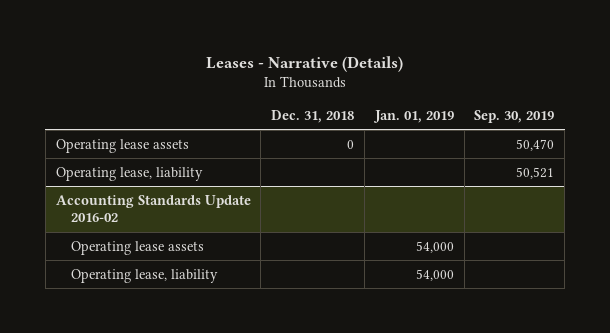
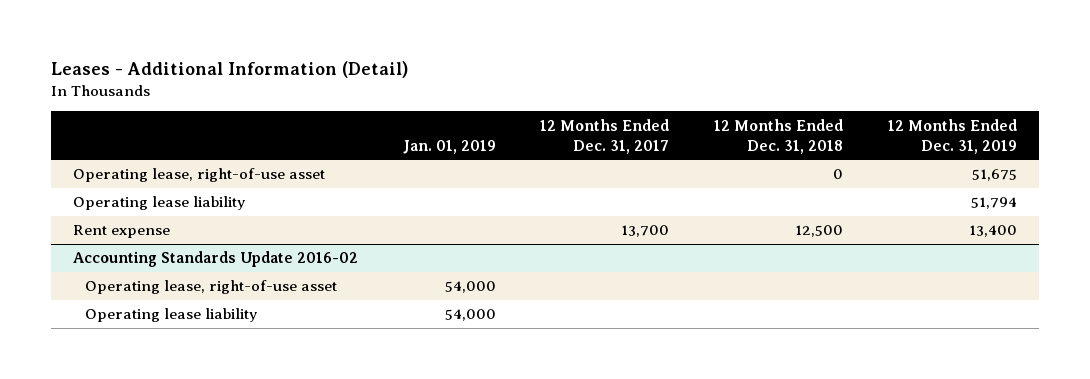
[205,55,403,72] Leases - Narrative (Details) -> [50,60,408,78] Leases - Additional Information (Detail)
[271,109,355,123] Dec. 31, 2018 -> none
[474,109,555,123] Sep. 30, 2019 -> none
none -> [540,118,670,154] 12 Months Ended Dec. 31, 2017
none -> [713,118,843,154] 12 Months Ended Dec. 31, 2018
none -> [887,118,1017,154] 12 Months Ended Dec. 31, 2019
[55,138,189,153] Operating lease assets -> [73,168,326,183] Operating lease, right-of-use asset
[55,166,203,181] Operating lease, liability -> [73,196,246,211] Operating lease liability
none -> [73,225,171,239] Rent expense
[71,240,205,255] Operating lease assets -> [85,280,338,295] Operating lease, right-of-use asset
[71,268,219,283] Operating lease, liability -> [85,308,258,323] Operating lease liability

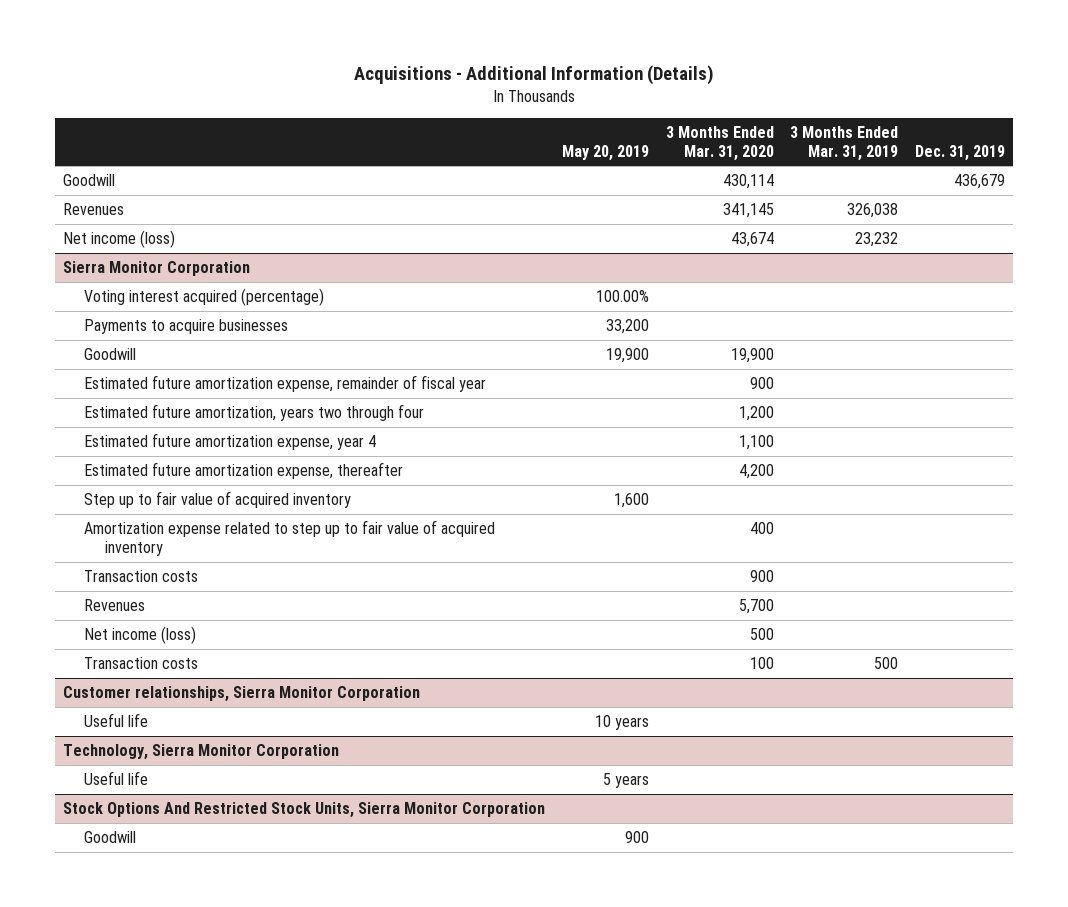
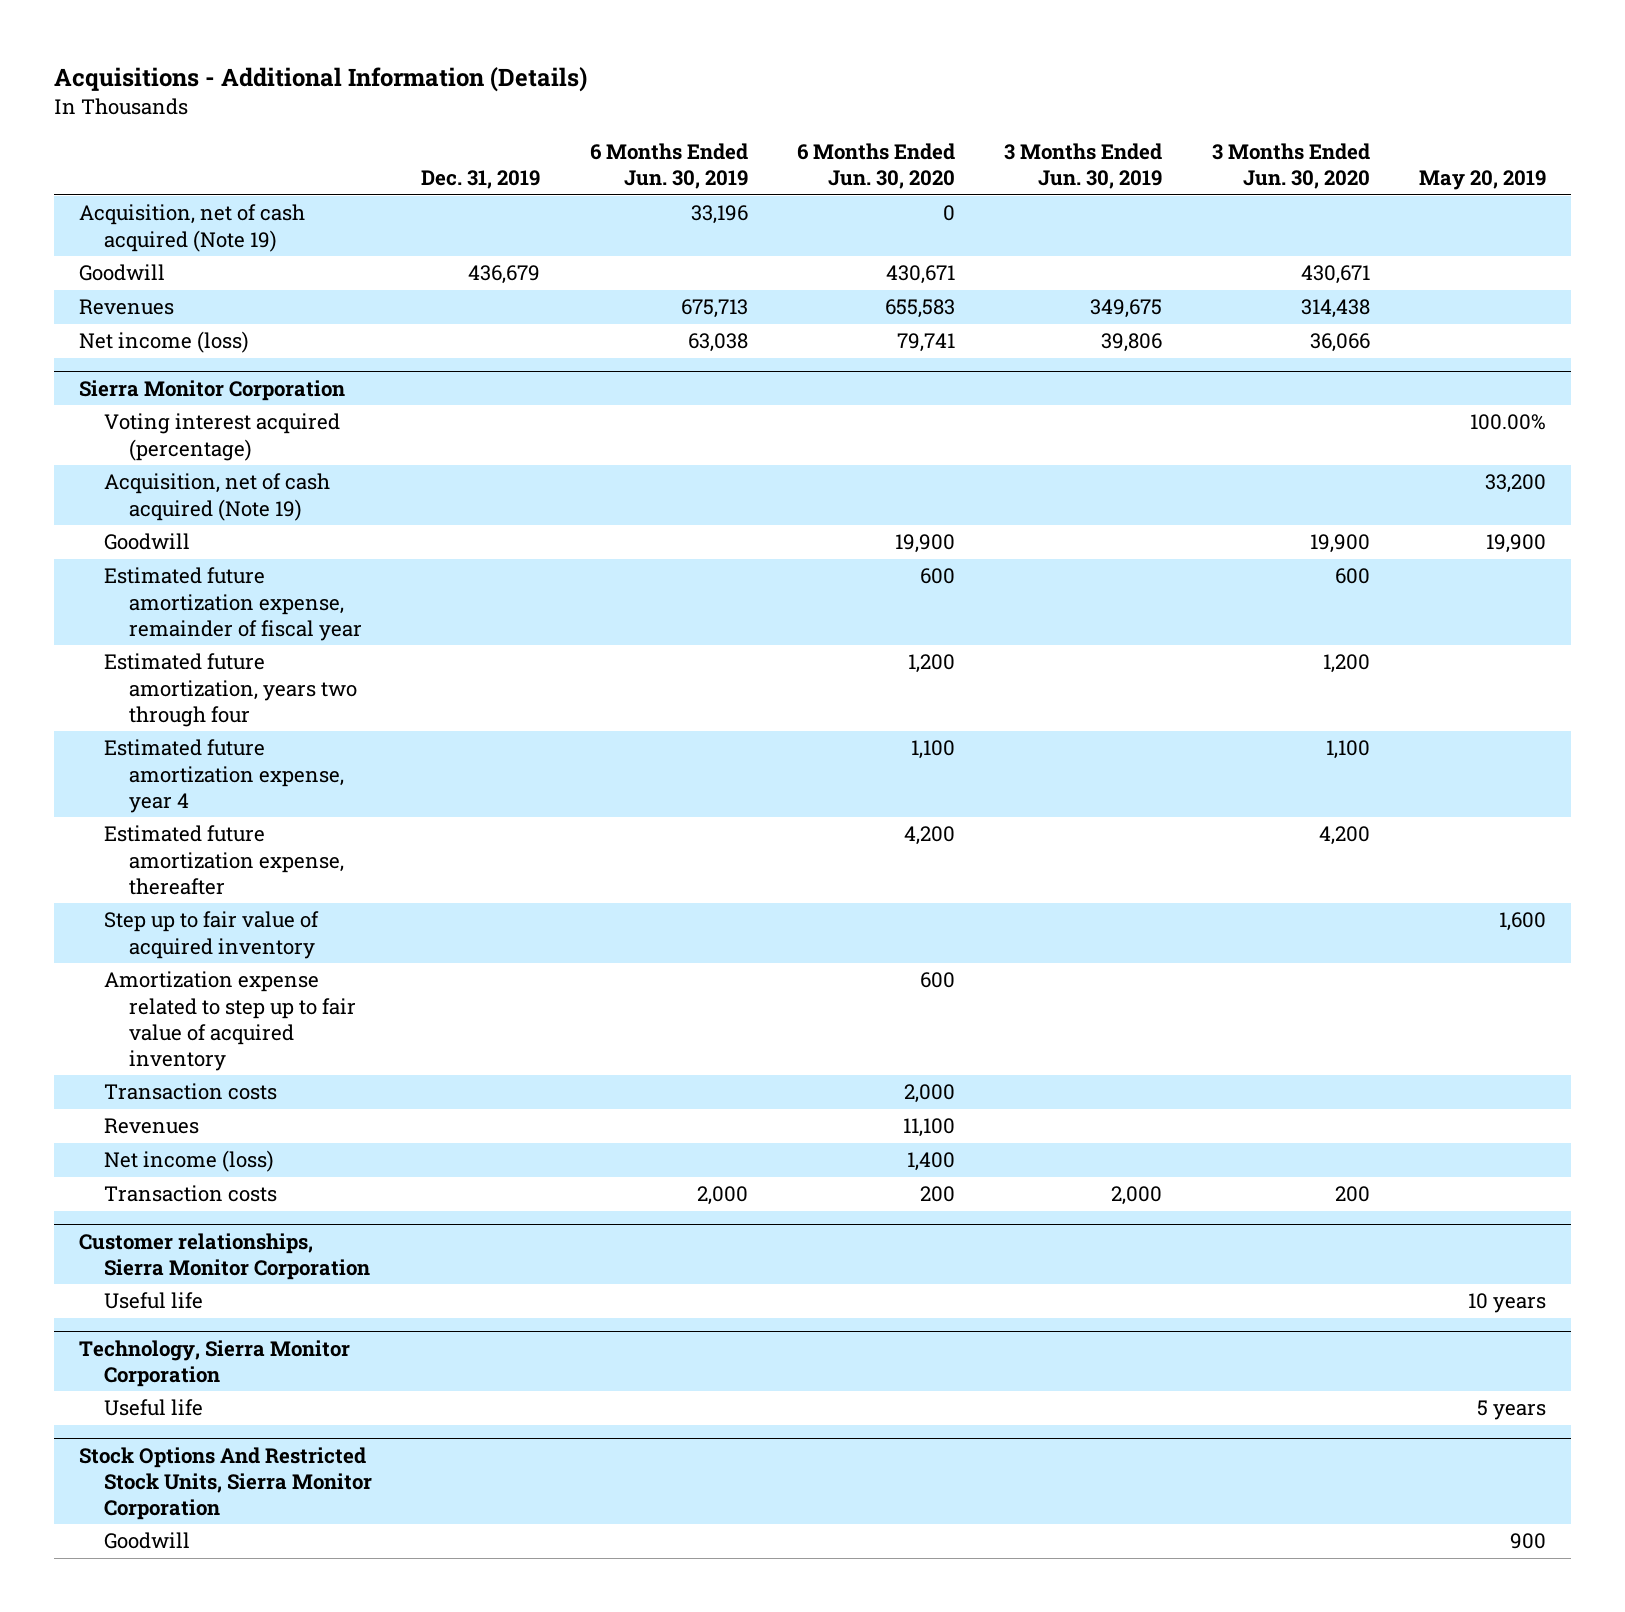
[665,125,774,161] 3 Months Ended Mar. 31, 2020 -> none
[790,125,899,161] 3 Months Ended Mar. 31, 2019 -> none
none -> [589,143,748,190] 6 Months Ended Jun. 30, 2019
none -> [797,143,956,190] 6 Months Ended Jun. 30, 2020
none -> [1004,143,1163,190] 3 Months Ended Jun. 30, 2019
none -> [1211,143,1370,190] 3 Months Ended Jun. 30, 2020
none -> [78,204,305,252] Acquisition, net of cash acquired (Note 19)
[84,319,289,335] Payments to acquire businesses -> [104,473,331,521] Acquisition, net of cash acquired (Note 19)

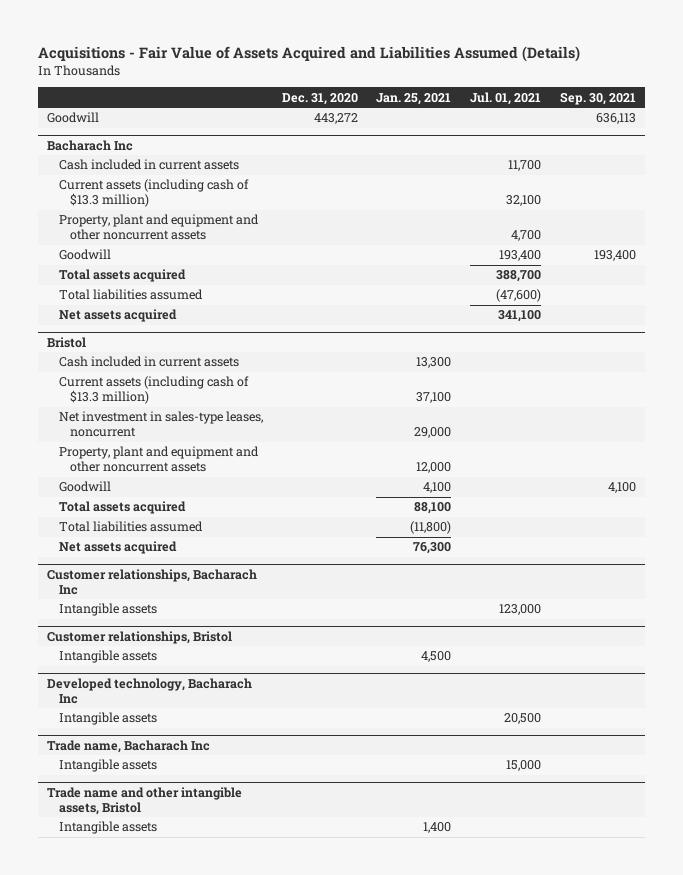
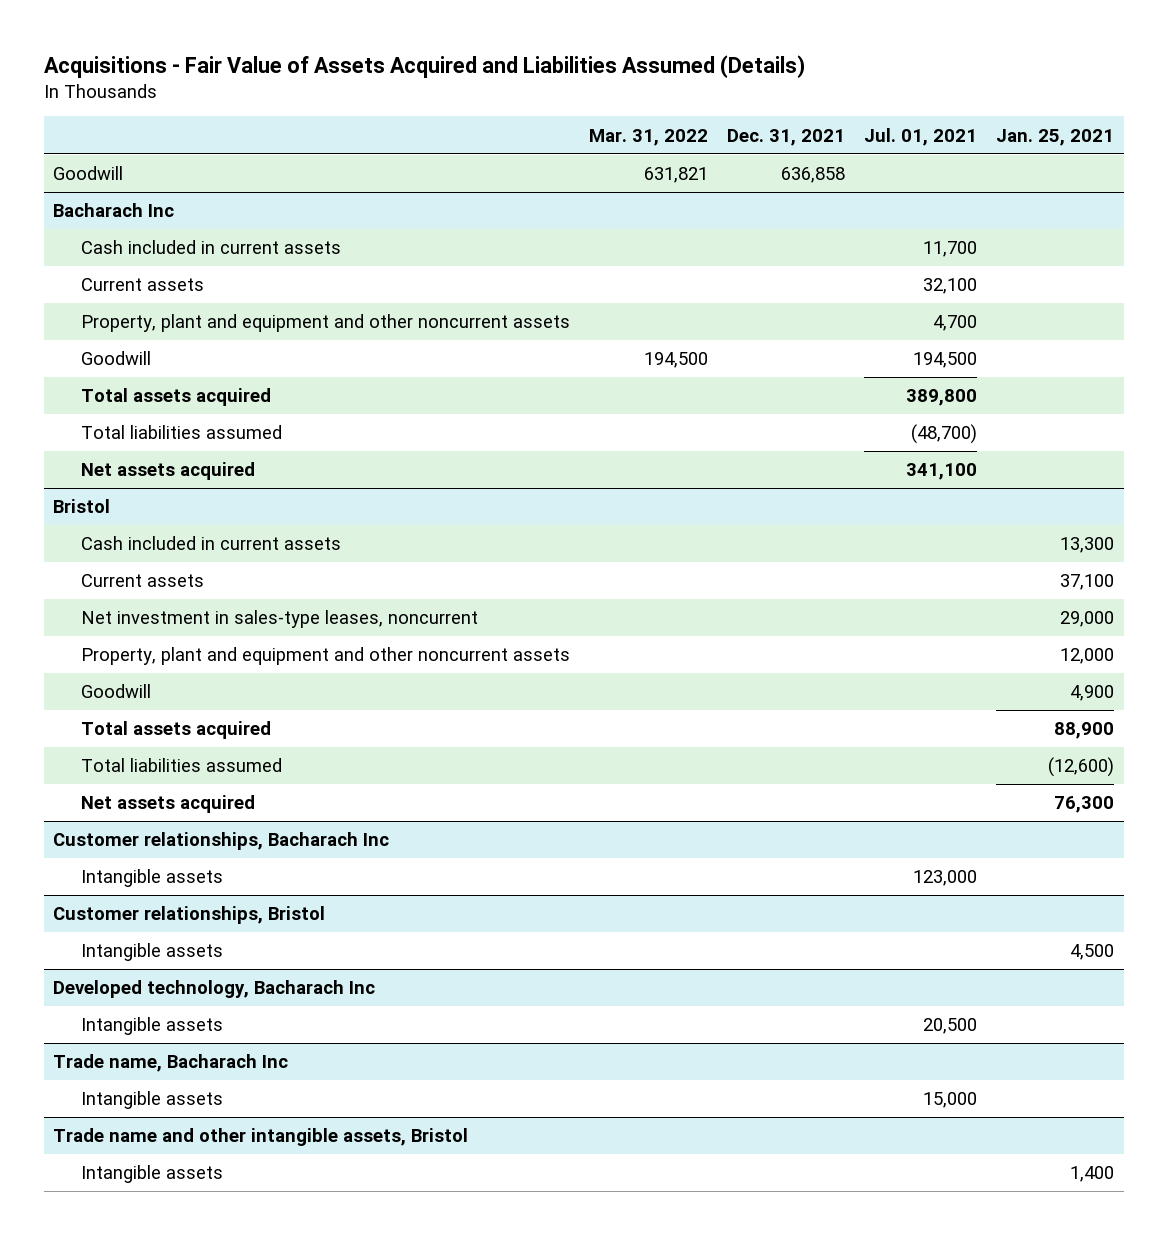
[281,92,358,105] Dec. 31, 2020 -> none
[560,91,637,105] Sep. 30, 2021 -> none
none -> [589,128,709,146] Mar. 31, 2022
none -> [727,128,846,146] Dec. 31, 2021
[58,179,249,208] Current assets (including cash of $13.3 million) -> [81,278,205,292] Current assets
[499,250,542,262] 193,400 -> [913,352,978,369] 194,500
[496,270,542,283] 388,700 -> [906,389,978,407] 389,800
[496,289,542,303] (47,600) -> [911,424,978,445] (48,700)
[58,376,249,405] Current assets (including cash of $13.3 million) -> [81,574,205,588] Current assets
[423,482,452,494] 4,100 -> [1070,685,1115,702] 4,900
[414,502,452,515] 88,100 -> [1054,722,1115,740] 88,900
[410,521,452,535] (11,800) -> [1048,757,1115,778] (12,600)

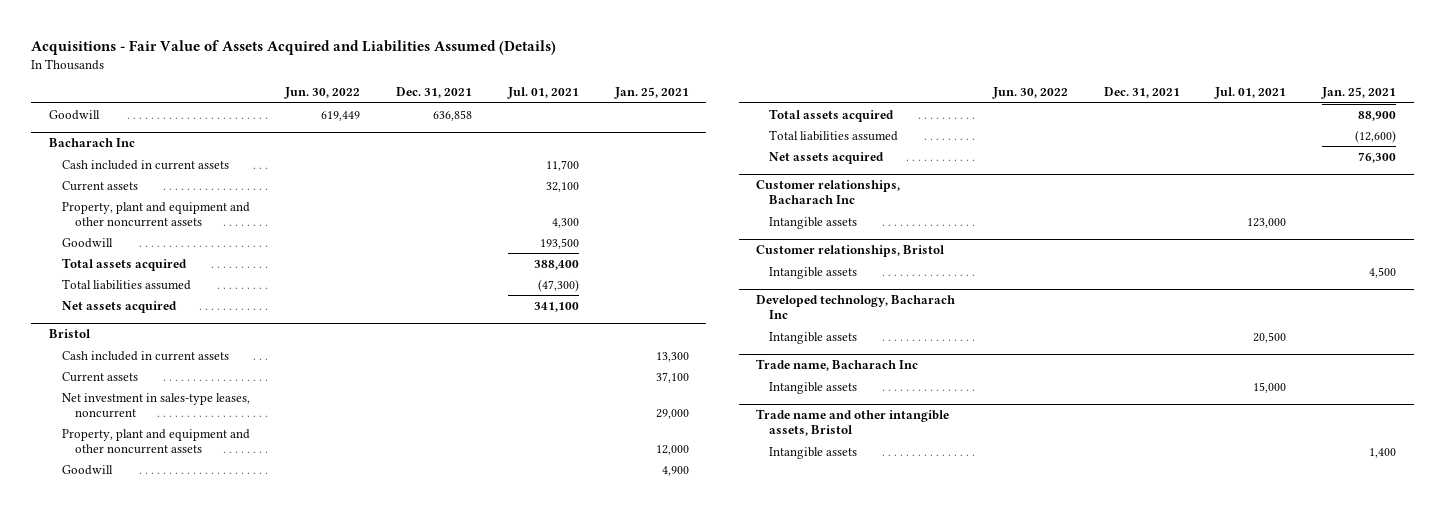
[589,128,709,146] Mar. 31, 2022 -> none
none -> [284,87,361,100] Jun. 30, 2022
[933,315,978,332] 4,700 -> [551,217,579,228] 4,300
[913,352,978,369] 194,500 -> [539,237,579,249] 193,500
[906,389,978,407] 389,800 -> [533,259,579,270] 388,400
[911,424,978,445] (48,700) -> [537,278,579,292] (47,300)

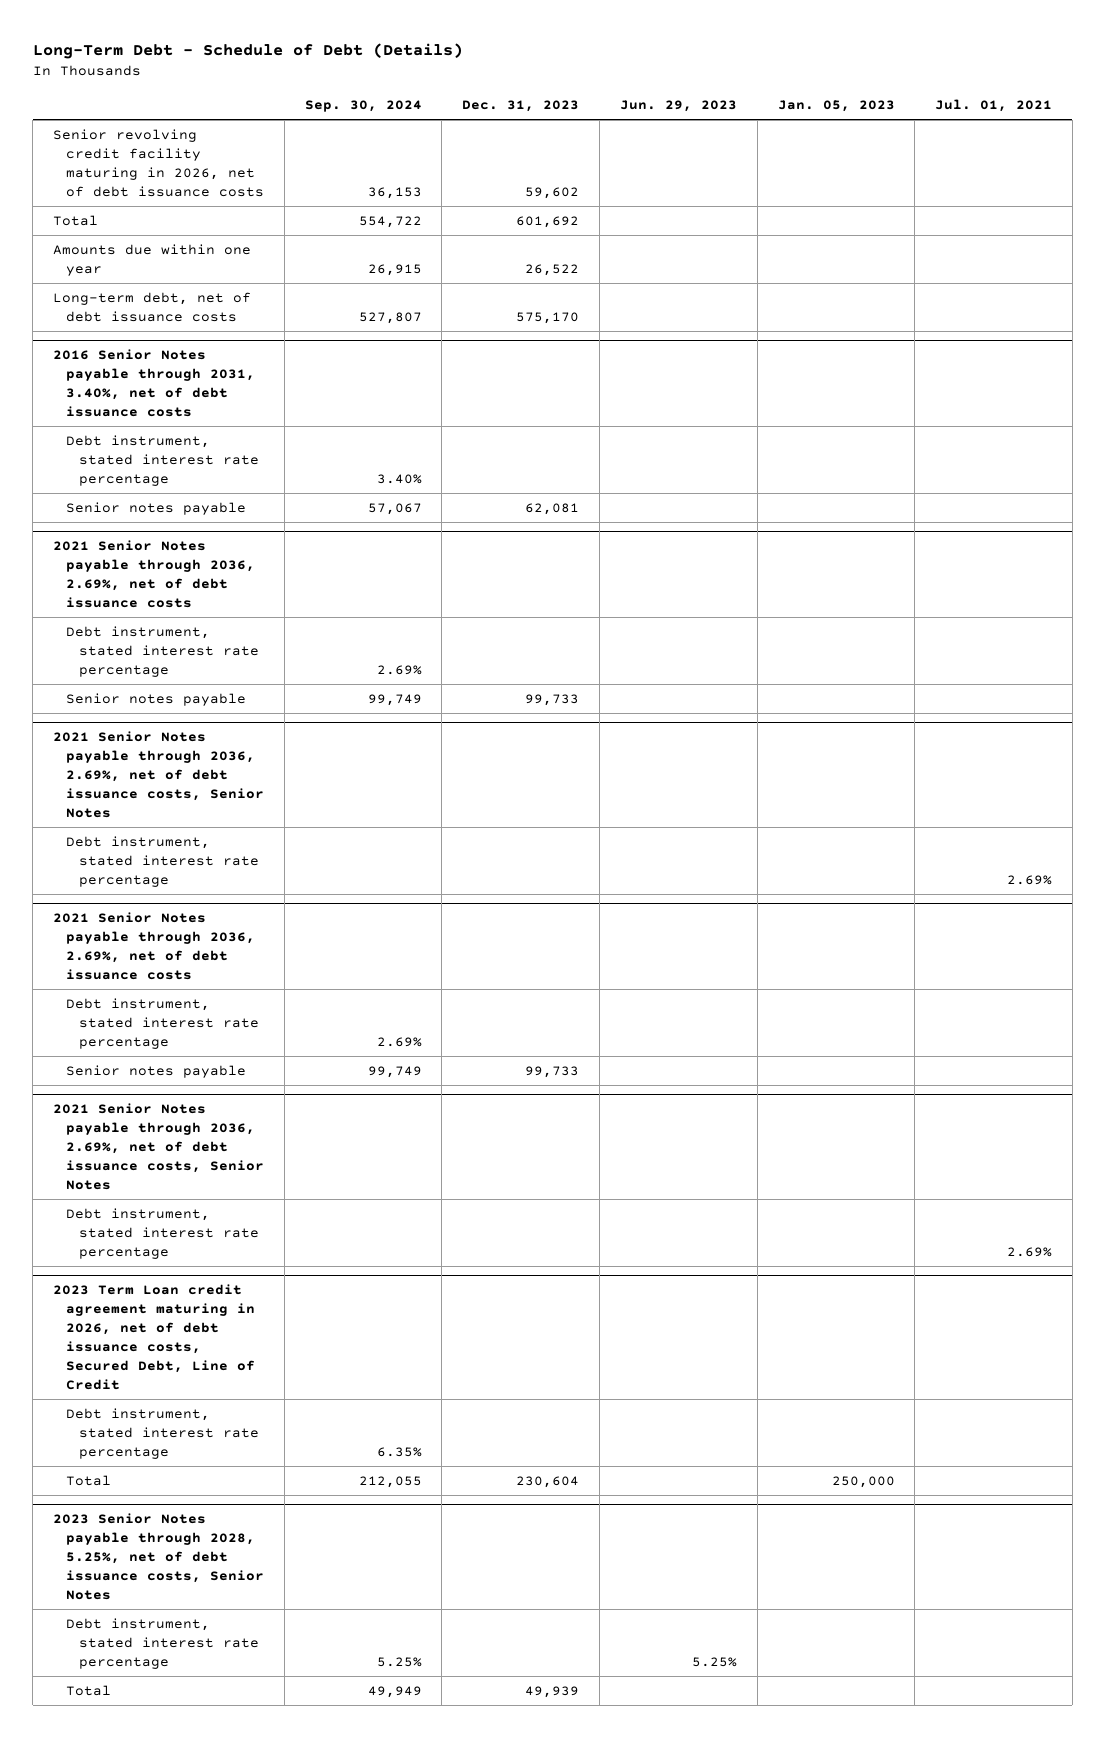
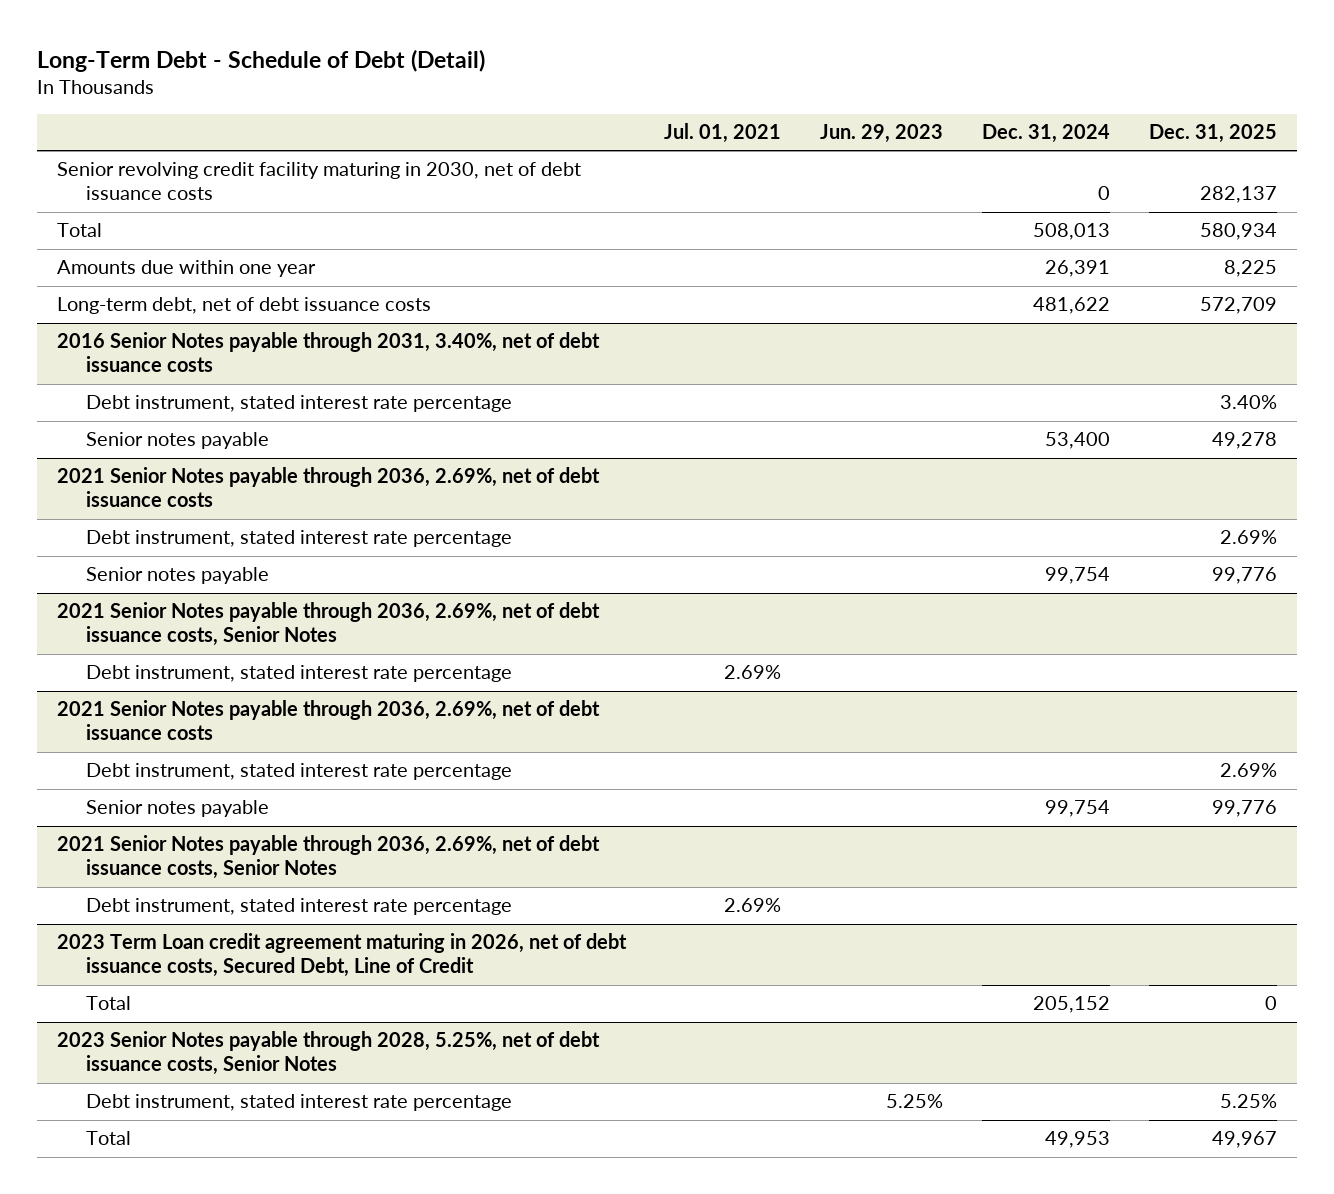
[32,43,463,60] Long-Term Debt - Schedule of Debt (Details) -> [37,48,486,72] Long-Term Debt - Schedule of Debt (Detail)
[304,99,422,112] Sep. 30, 2024 -> none
[462,99,580,112] Dec. 31, 2023 -> none
[777,99,895,112] Jan. 05, 2023 -> none
none -> [982,123,1111,143] Dec. 31, 2024
none -> [1149,123,1278,143] Dec. 31, 2025
[52,128,264,197] Senior revolving credit facility maturing in 2026, net of debt issuance costs -> [56,162,581,201] Senior revolving credit facility maturing in 2030, net of debt issuance costs
[65,1407,259,1459] Debt instrument, stated interest rate percentage -> none

